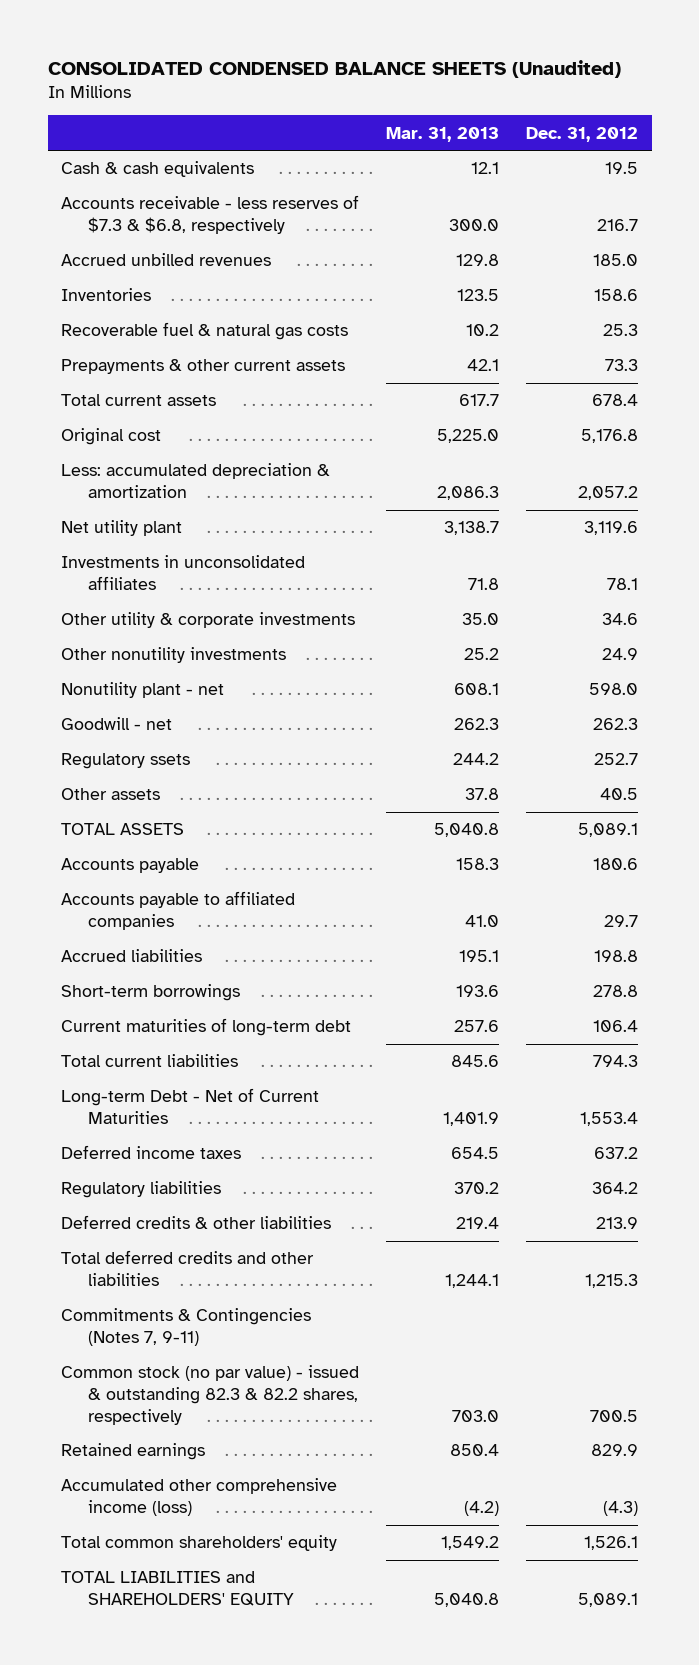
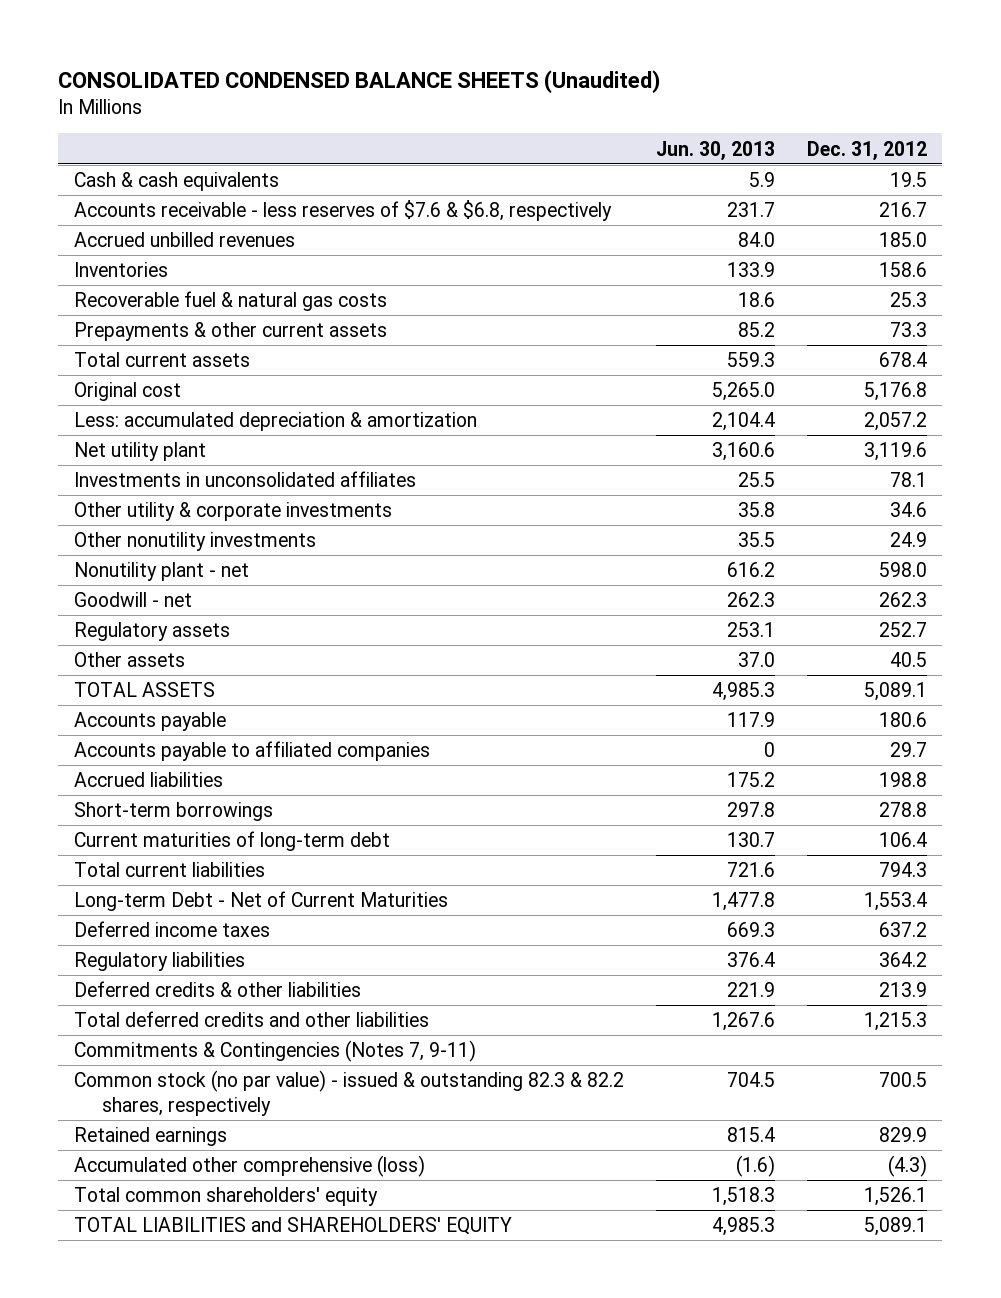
[386,126,500,142] Mar. 31, 2013 -> none
none -> [655,140,775,161] Jun. 30, 2013
[61,195,360,234] Accounts receivable - less reserves of $7.3 & $6.8, respectively -> [74,200,613,222] Accounts receivable - less reserves of $7.6 & $6.8, respectively
[61,753,191,770] Regulatory ssets -> [74,622,231,642] Regulatory assets
[61,1478,338,1516] Accumulated other comprehensive income (loss) -> [74,1155,426,1178] Accumulated other comprehensive (loss)

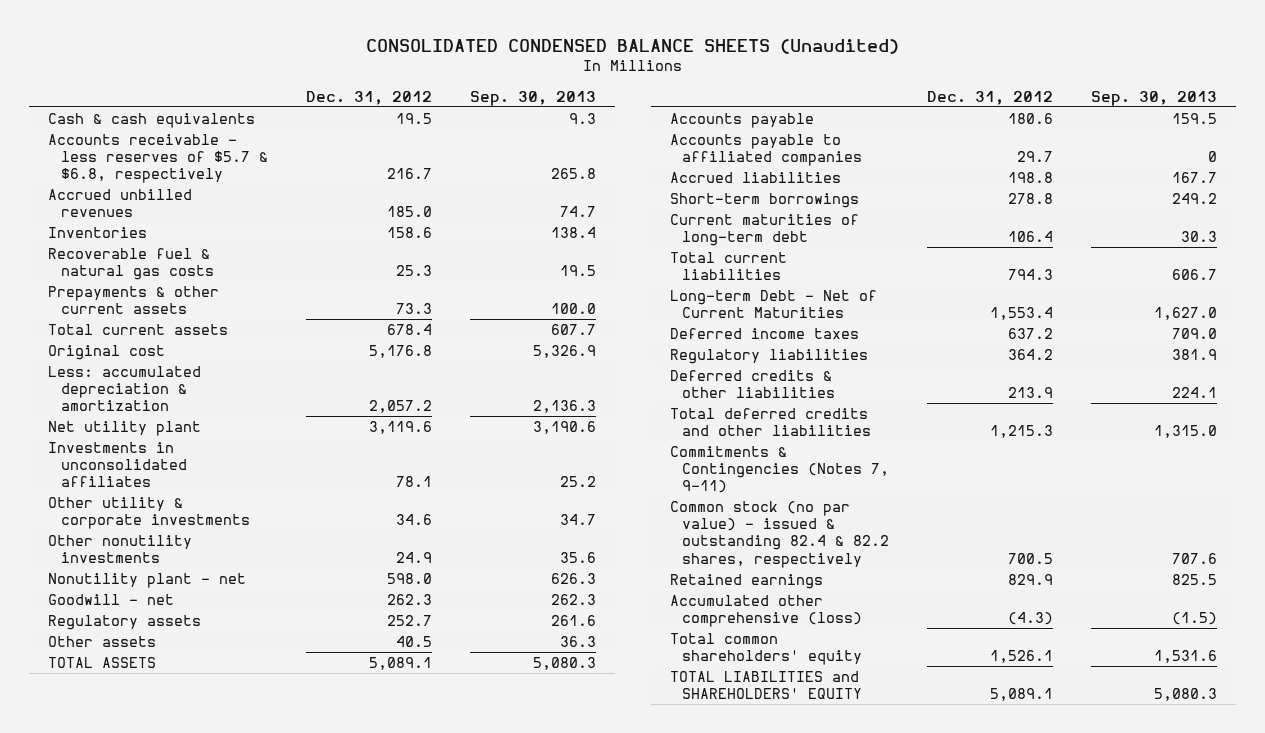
[655,140,775,161] Jun. 30, 2013 -> none
none -> [469,90,596,106] Sep. 30, 2013
[74,200,613,222] Accounts receivable - less reserves of $7.6 & $6.8, respectively -> [48,134,268,184] Accounts receivable - less reserves of $5.7 & $6.8, respectively
[74,1070,625,1116] Common stock (no par value) - issued & outstanding 82.3 & 82.2 shares, respectively -> [669,501,890,568] Common stock (no par value) - issued & outstanding 82.4 & 82.2 shares, respectively

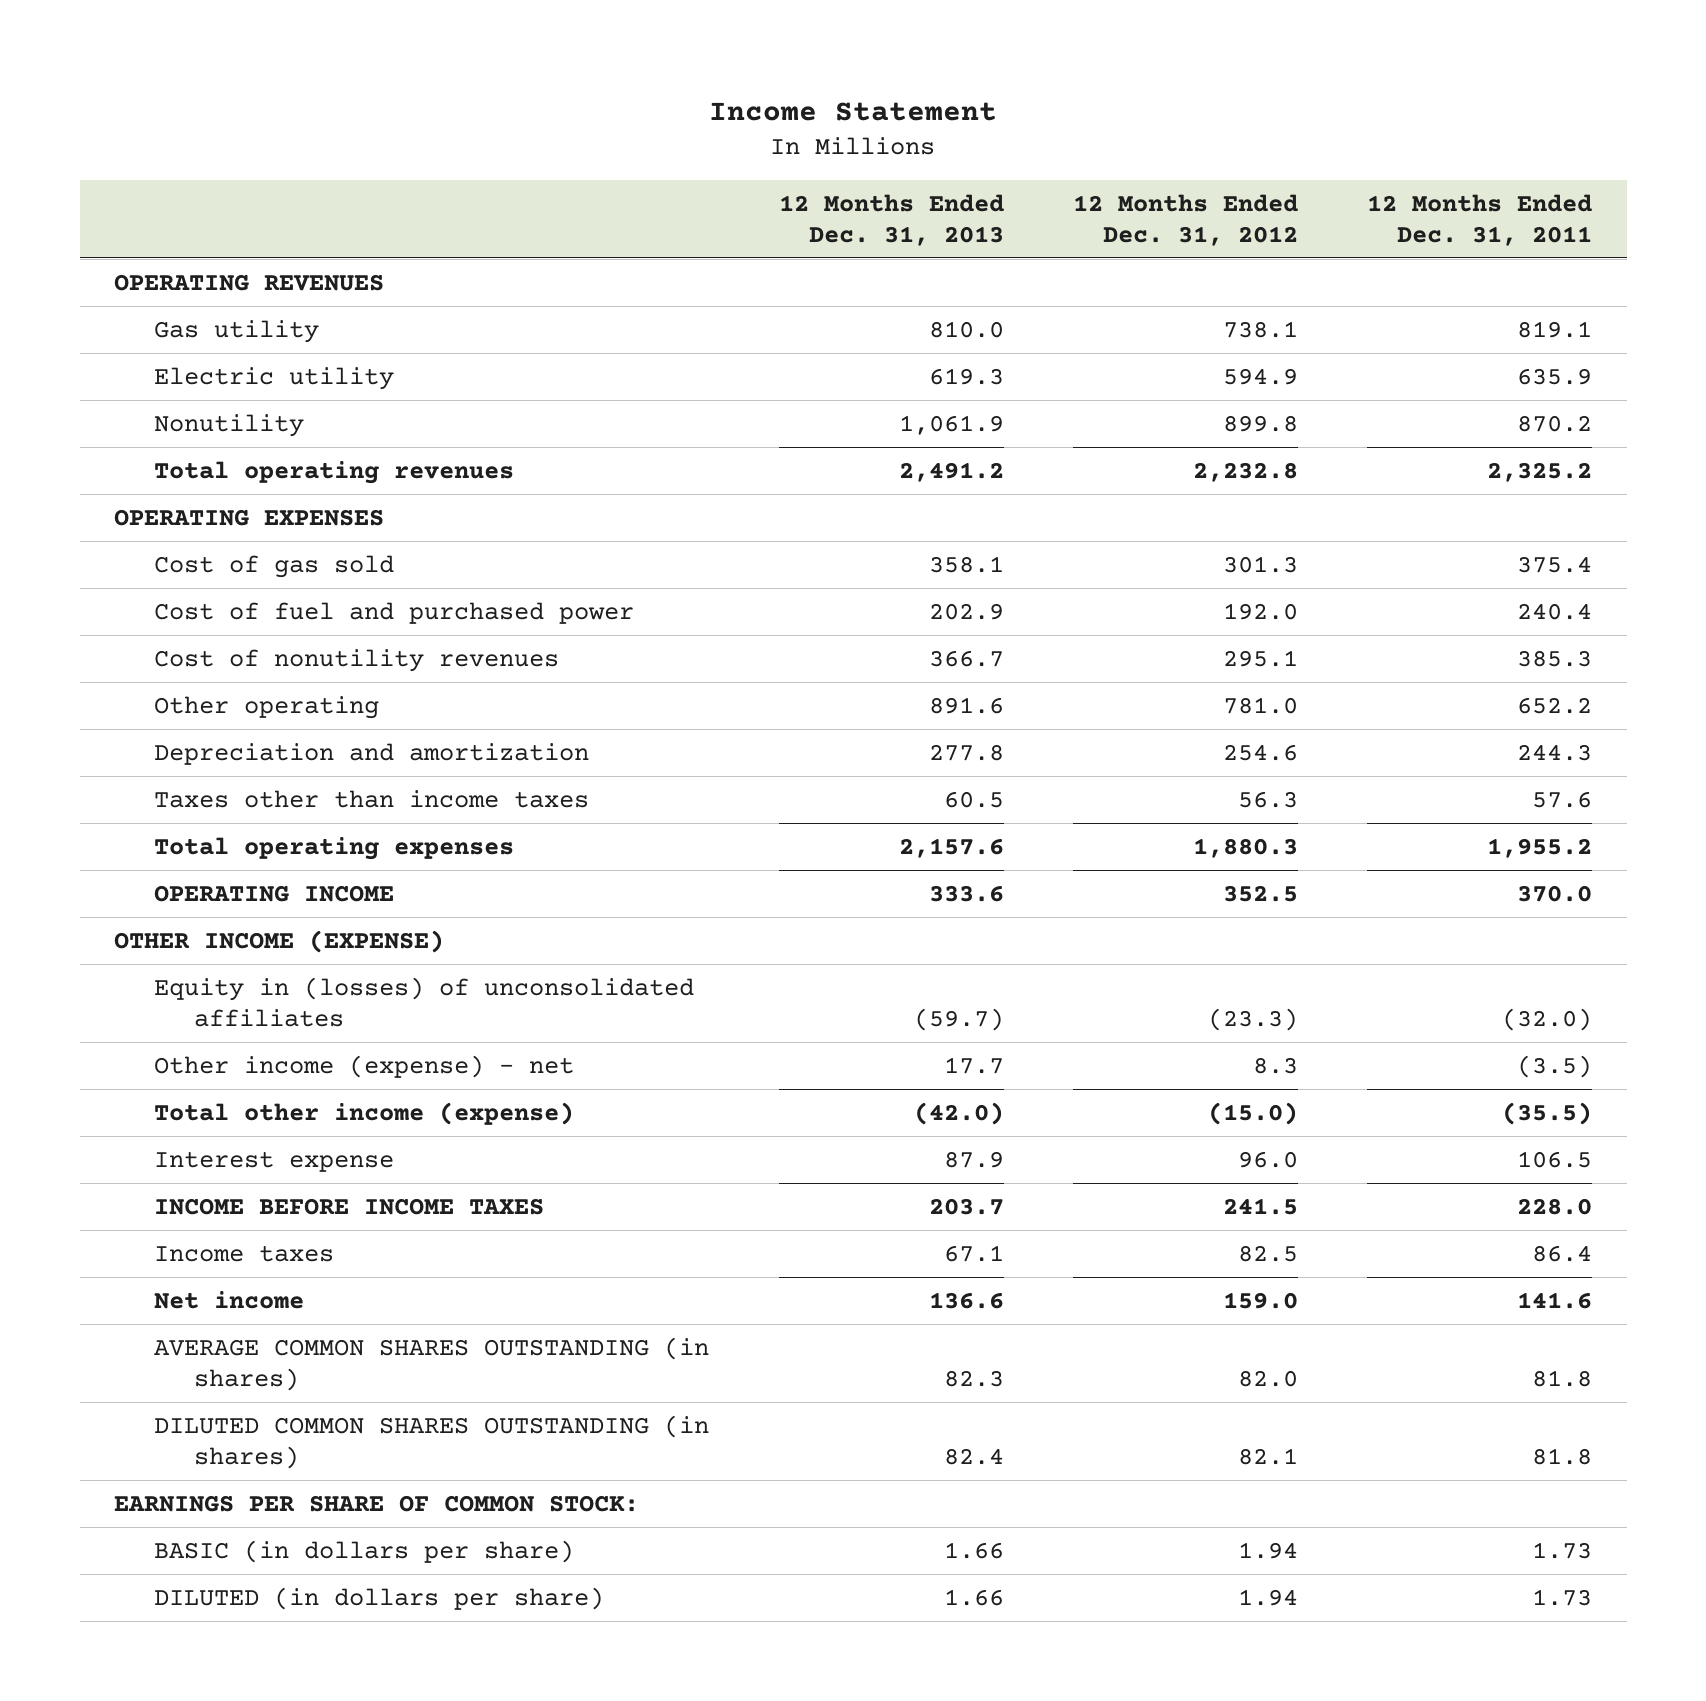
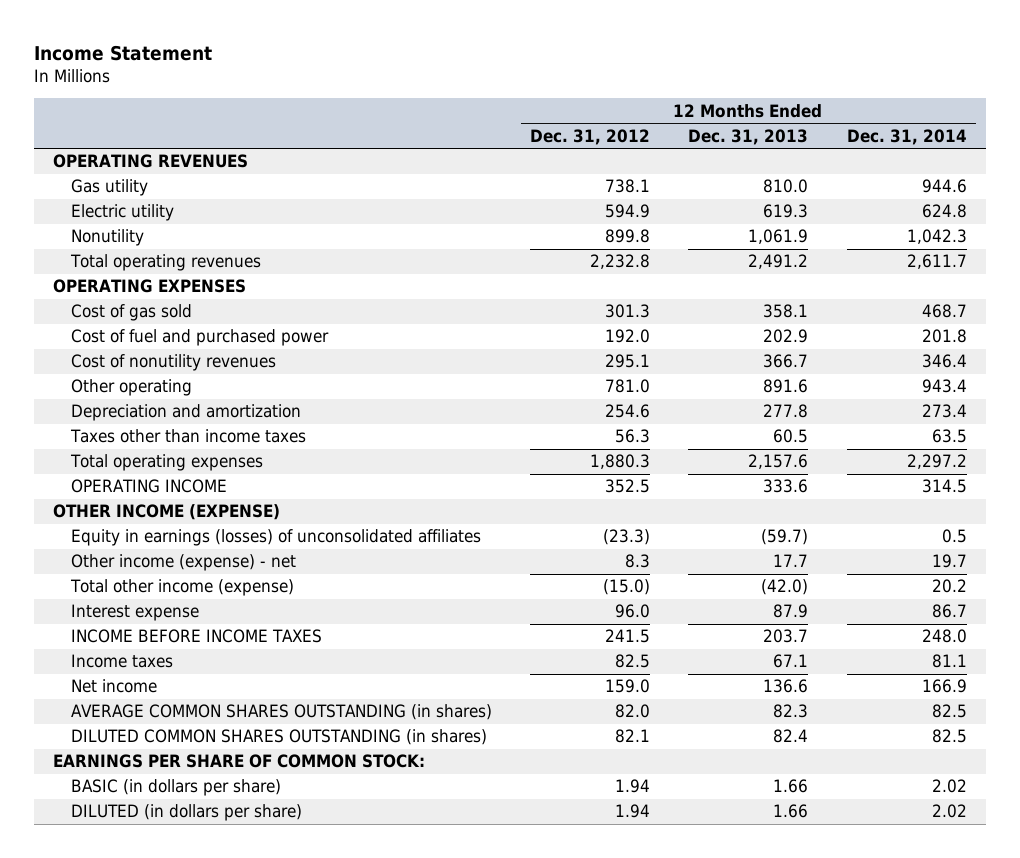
[1366,194,1592,246] 12 Months Ended Dec. 31, 2011 -> none
none -> [846,128,967,145] Dec. 31, 2014
[154,976,695,1027] Equity in (losses) of unconsolidated affiliates -> [70,529,481,547] Equity in earnings (losses) of unconsolidated affiliates

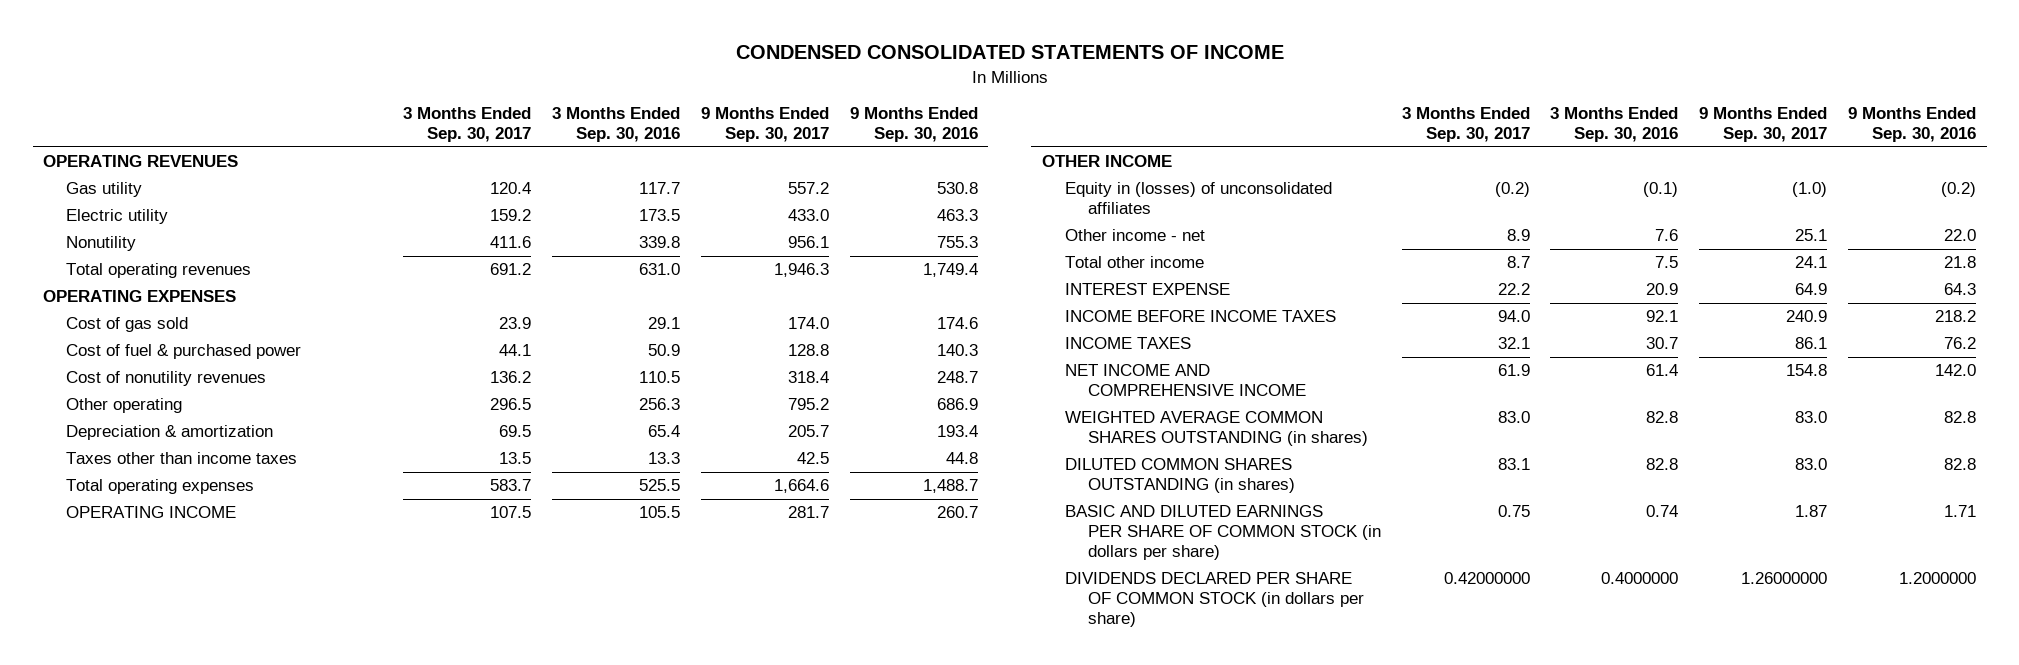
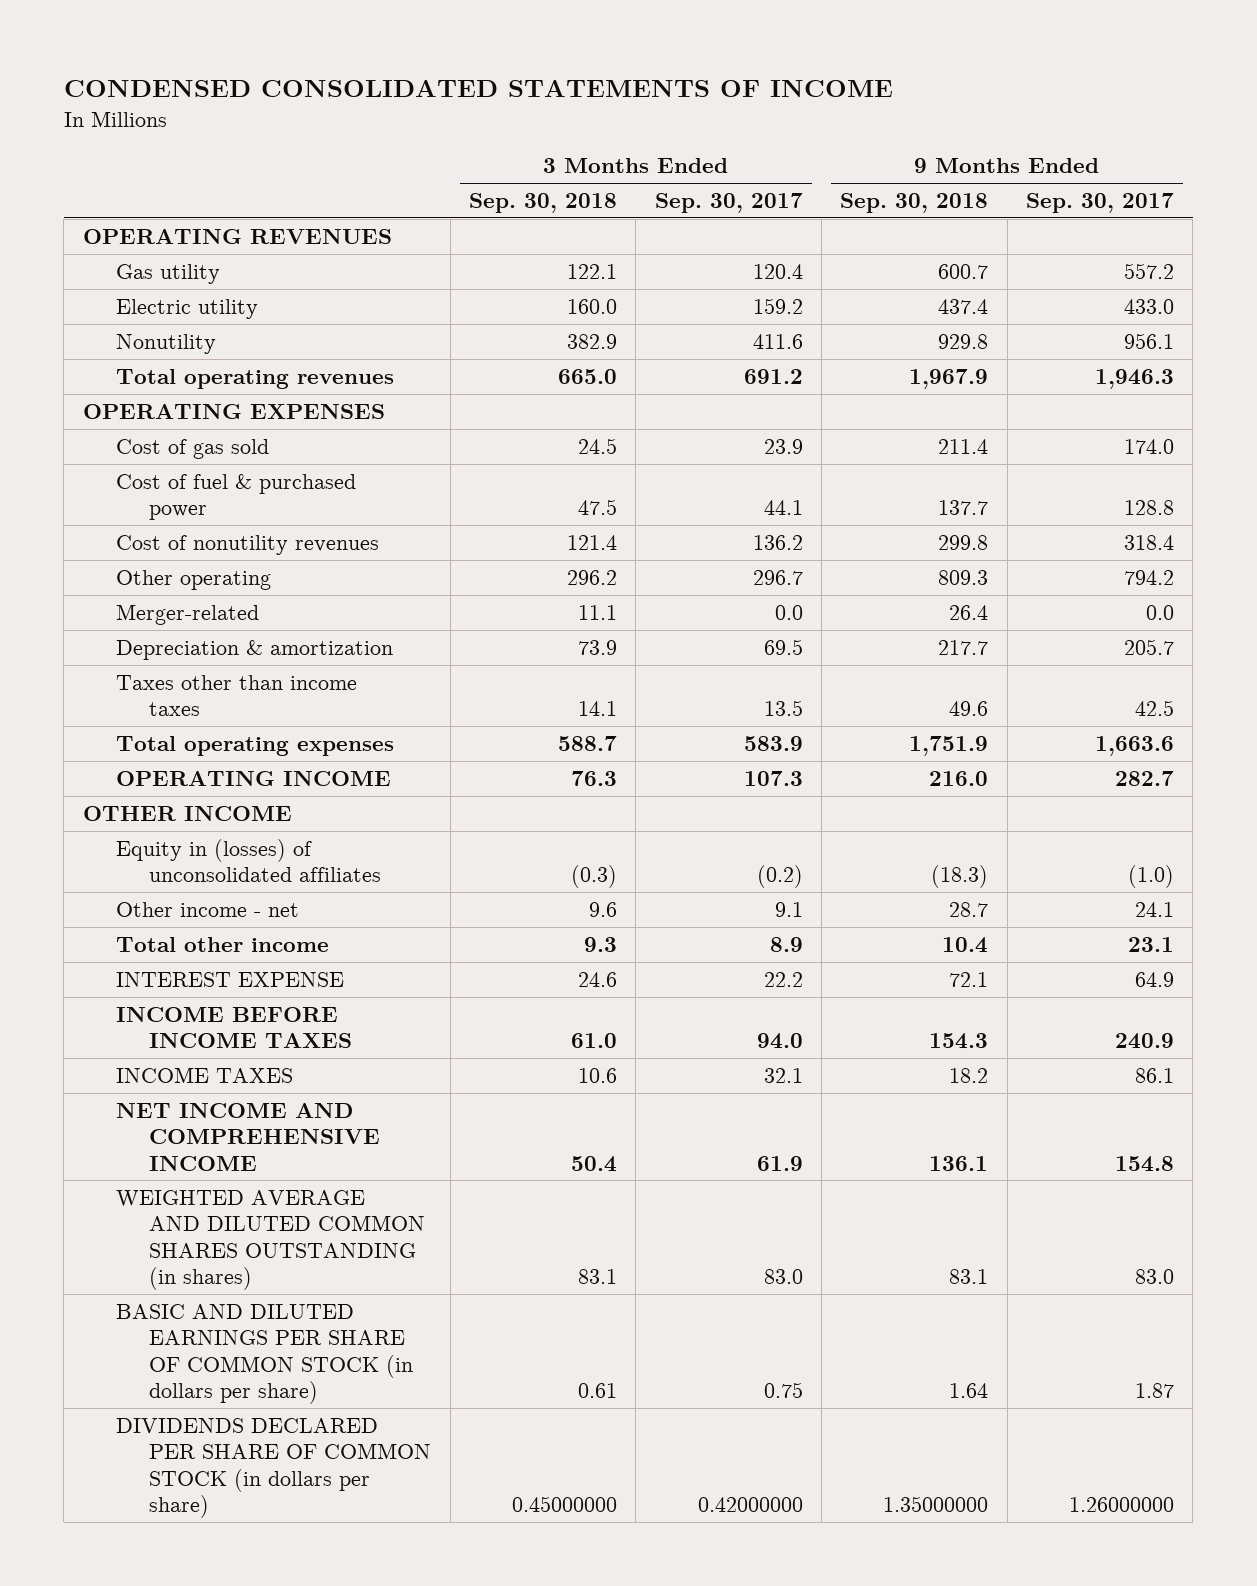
[551,107,680,143] 3 Months Ended Sep. 30, 2016 -> none
[849,107,978,143] 9 Months Ended Sep. 30, 2016 -> none
none -> [469,192,618,213] Sep. 30, 2018
none -> [840,192,989,213] Sep. 30, 2018
[490,398,532,411] 296.5 -> [752,569,803,585] 296.7
[787,398,829,411] 795.2 -> [1123,569,1174,585] 794.2
none -> [116,603,260,625] Merger-related
[490,479,532,492] 583.7 -> [743,735,803,751] 583.9
[773,479,829,494] 1,664.6 -> [1094,735,1174,756] 1,663.6
[490,506,532,519] 107.5 -> [743,770,803,786] 107.3
[787,506,829,519] 281.7 -> [1114,770,1174,786] 282.7
[1506,229,1530,242] 8.9 -> [774,901,803,917] 9.1
[1795,229,1828,242] 25.1 -> [1134,901,1174,917] 24.1
[1506,256,1530,269] 8.7 -> [769,936,803,952] 8.9
[1795,256,1828,269] 24.1 -> [1127,936,1174,952] 23.1
[1064,458,1295,494] DILUTED COMMON SHARES OUTSTANDING (in shares) -> none
[1064,411,1368,447] WEIGHTED AVERAGE COMMON SHARES OUTSTANDING (in shares) -> [116,1189,426,1290] WEIGHTED AVERAGE AND DILUTED COMMON SHARES OUTSTANDING (in shares)

